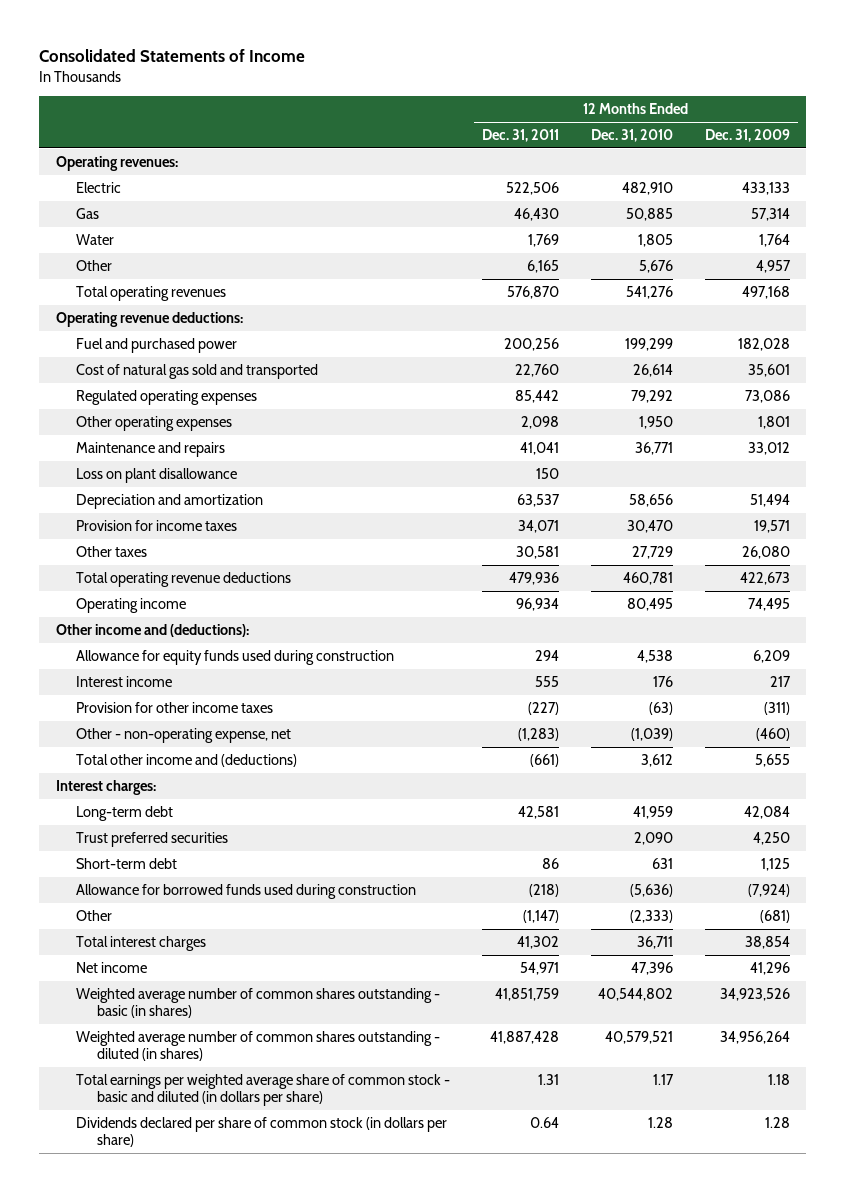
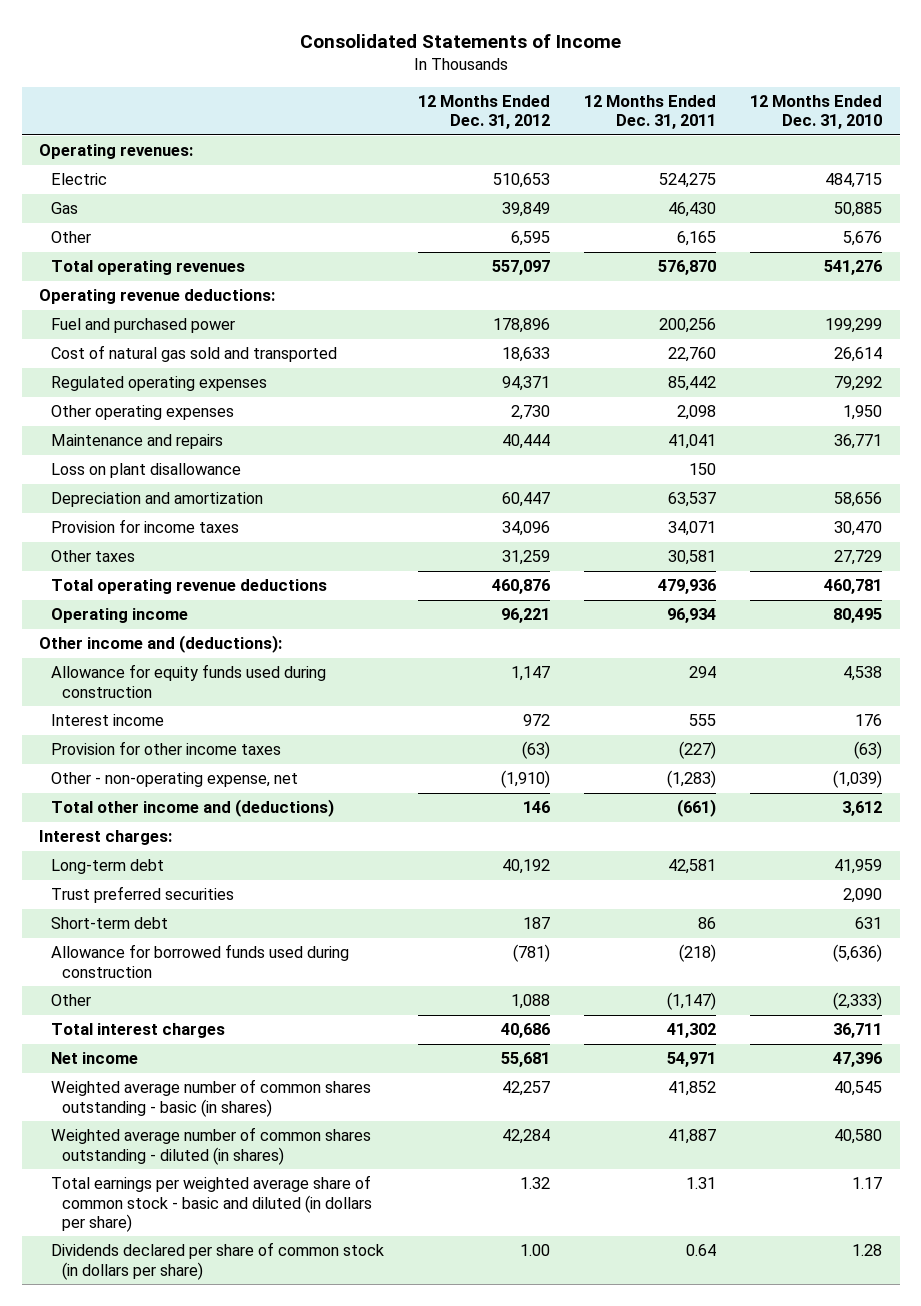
[705,129,791,143] Dec. 31, 2009 -> none
none -> [417,95,550,130] 12 Months Ended Dec. 31, 2012
[506,182,560,196] 522,506 -> [659,173,717,189] 524,275
[622,182,674,196] 482,910 -> [825,173,883,189] 484,715
[76,234,115,246] Water -> none
[495,988,560,1002] 41,851,759 -> [668,1081,717,1097] 41,852
[598,988,674,1002] 40,544,802 -> [834,1081,883,1097] 40,545
[490,1031,560,1045] 41,887,428 -> [668,1129,717,1145] 41,887
[605,1031,674,1045] 40,579,521 -> [834,1129,883,1145] 40,580

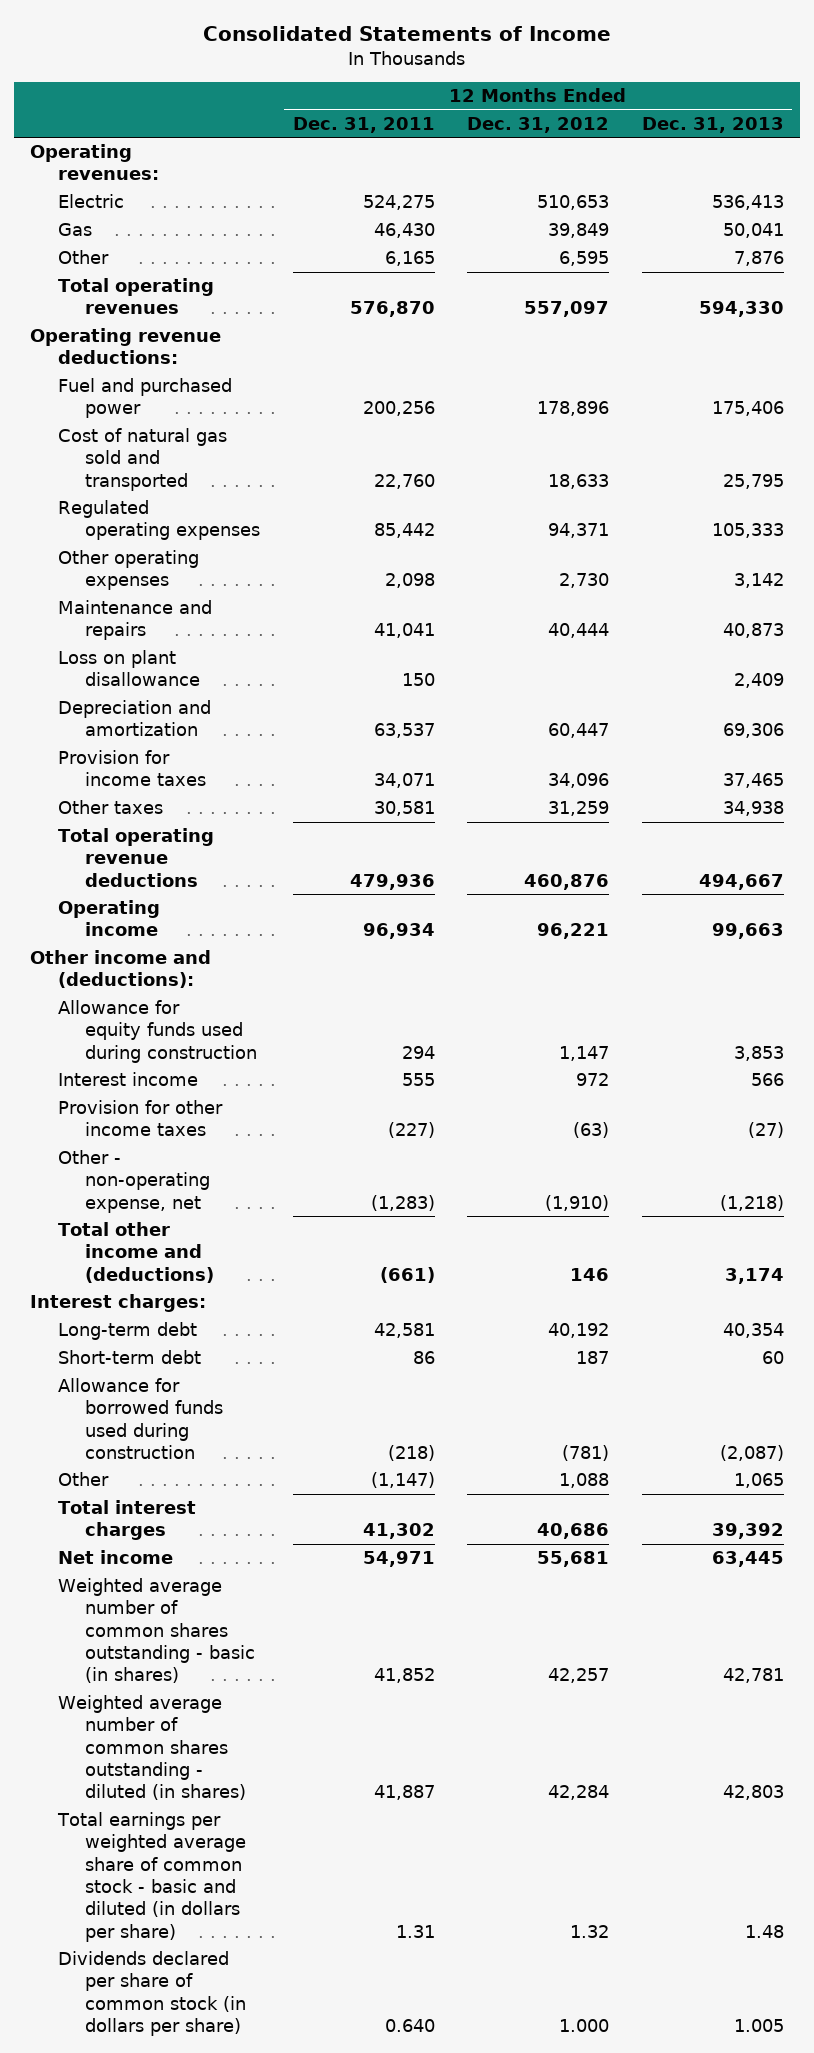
[750,95,883,130] 12 Months Ended Dec. 31, 2010 -> none
none -> [641,116,784,133] Dec. 31, 2013
[50,886,234,904] Trust preferred securities -> none
[519,1244,550,1257] 1.00 -> [559,2018,610,2032] 1.000
[686,1244,717,1257] 0.64 -> [384,2018,435,2032] 0.640

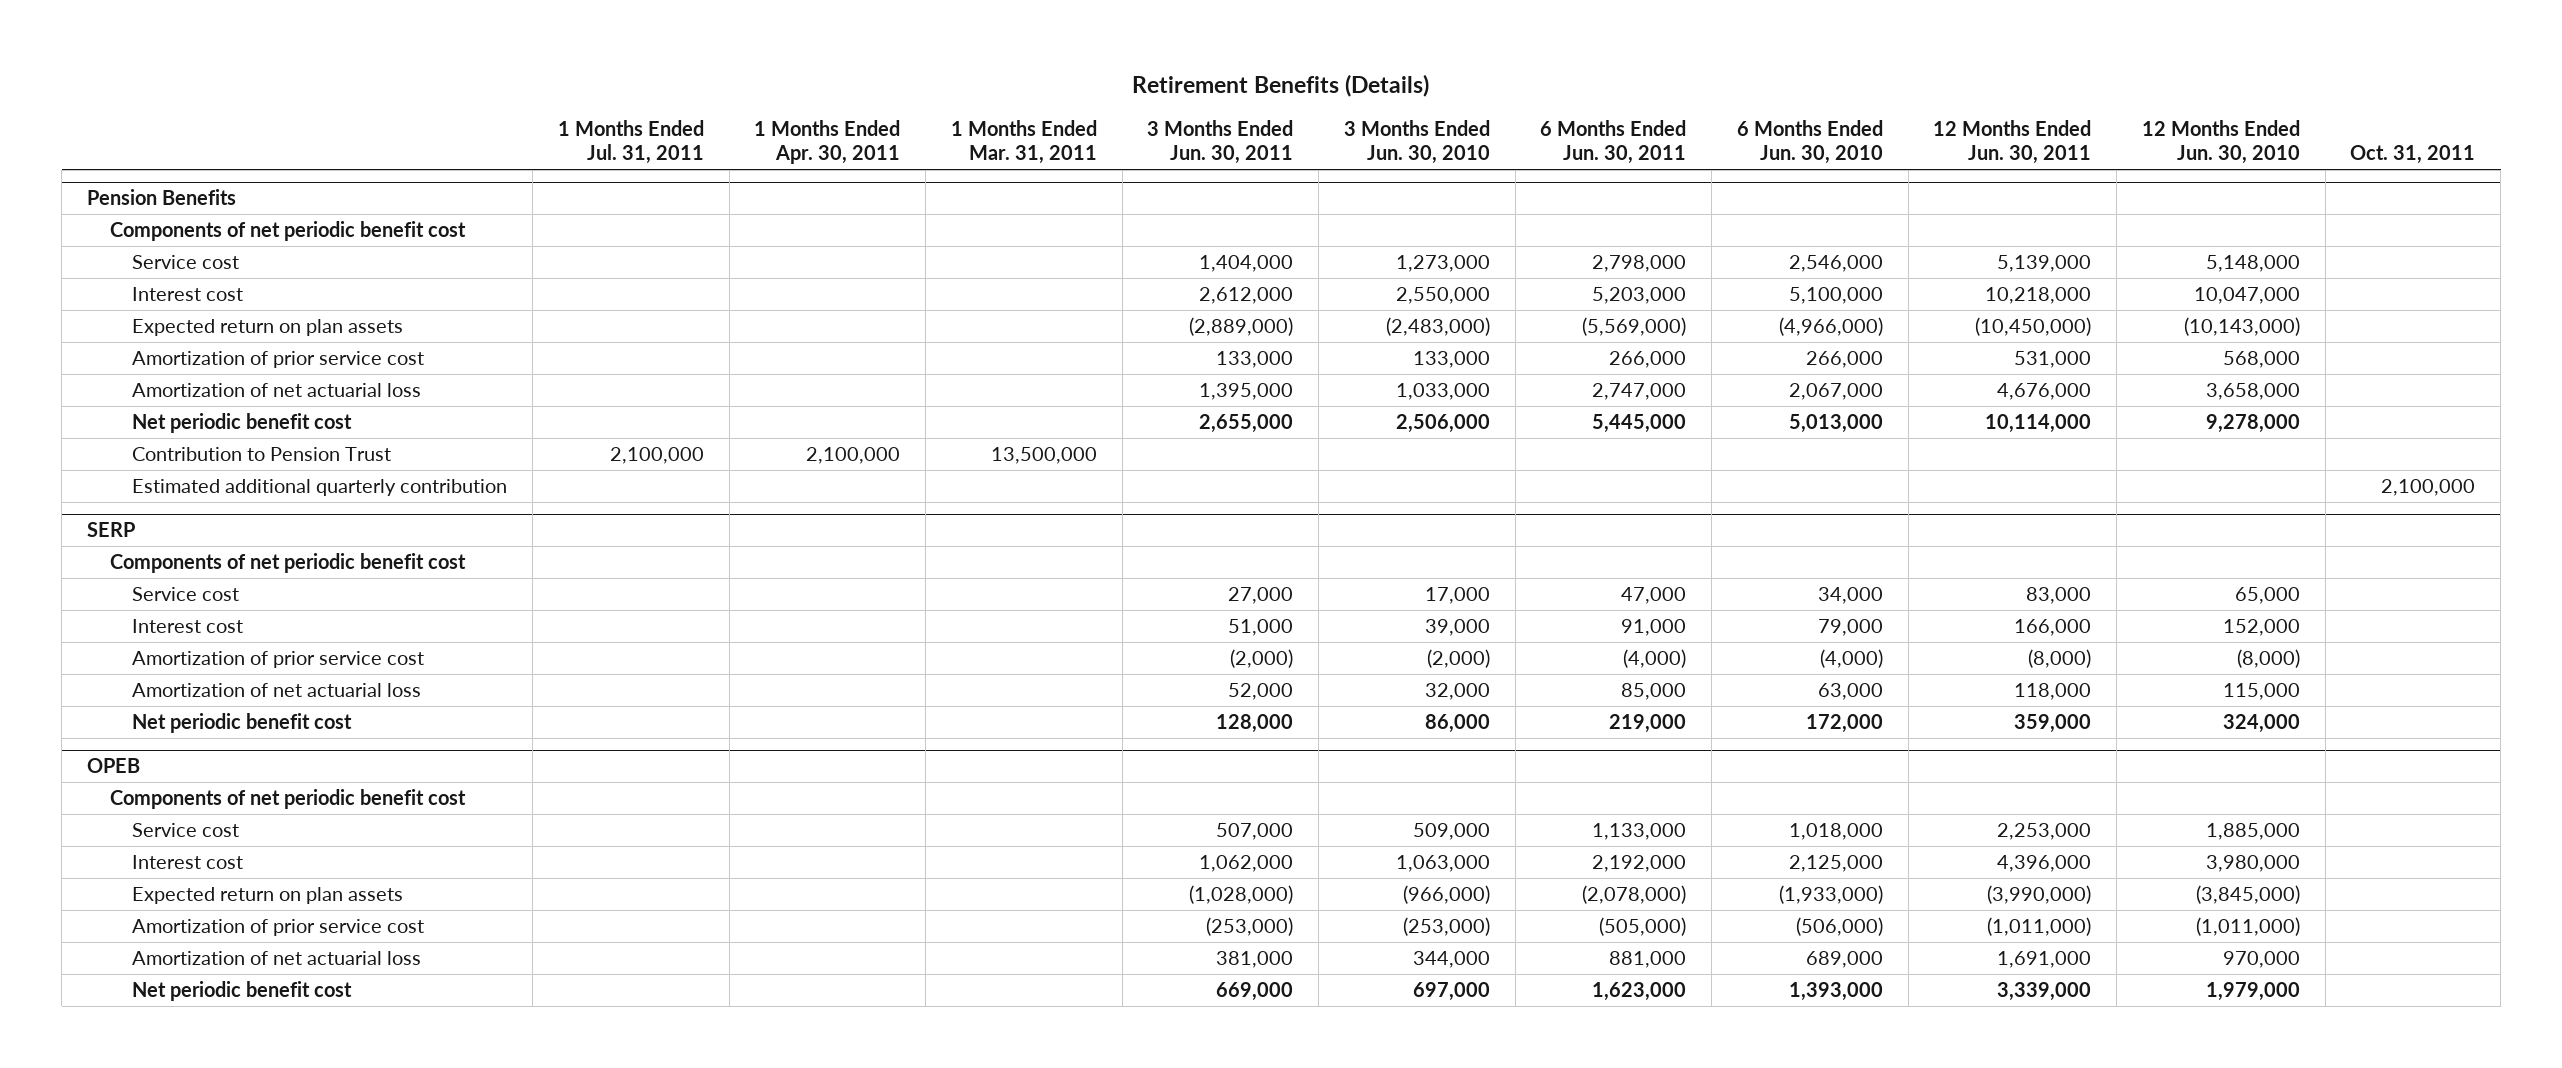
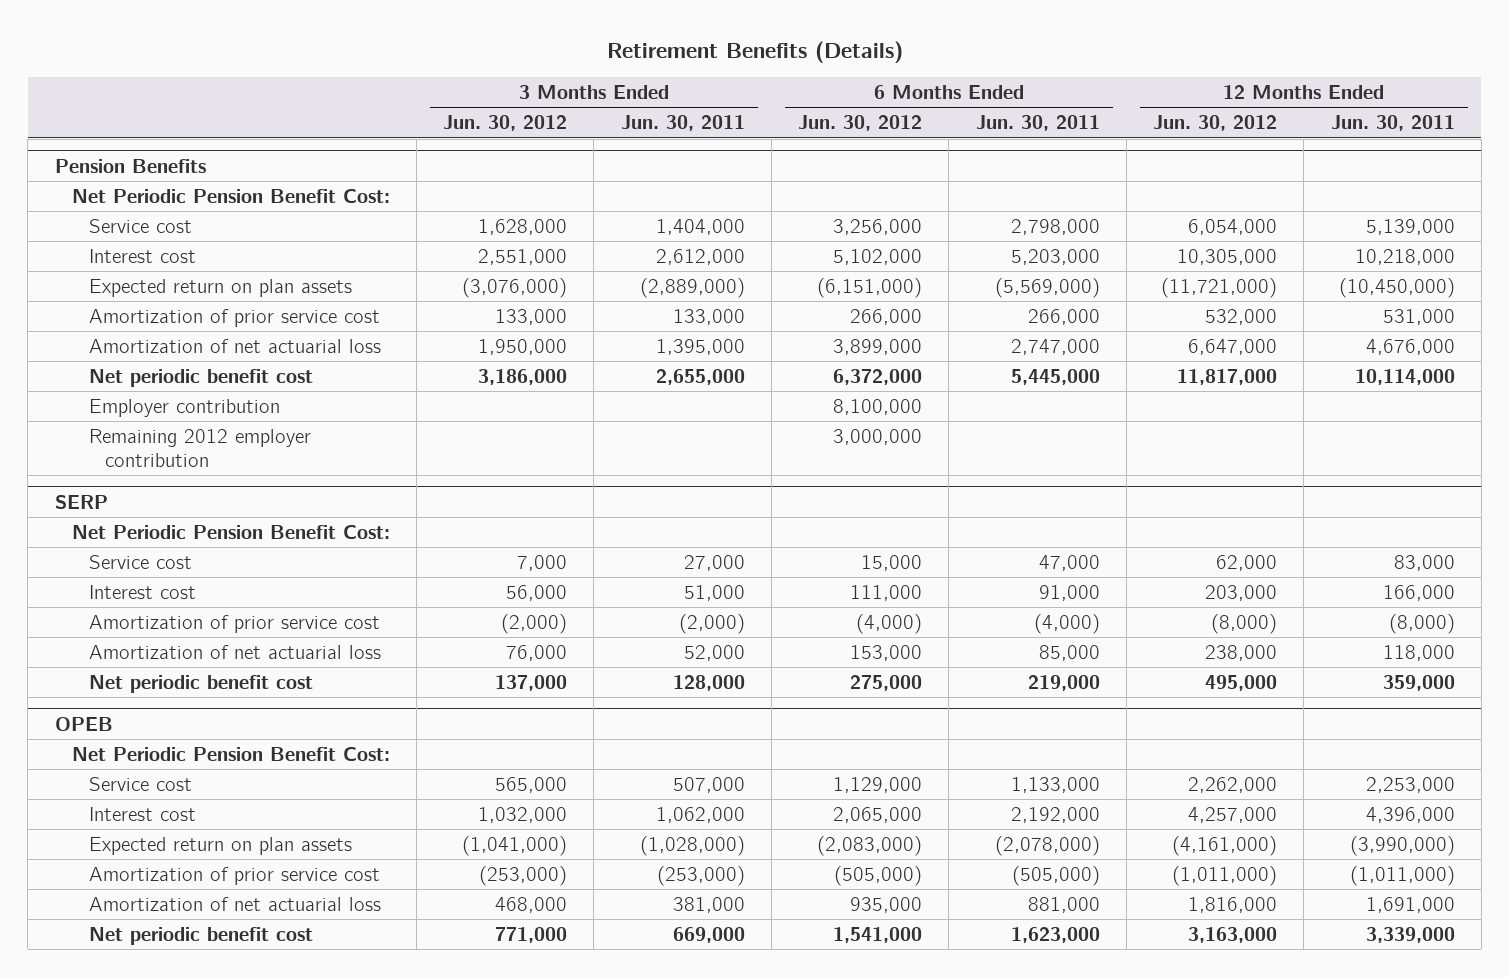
[557,120,704,165] 1 Months Ended Jul. 31, 2011 -> none
[754,120,901,165] 1 Months Ended Apr. 30, 2011 -> none
[950,120,1097,165] 1 Months Ended Mar. 31, 2011 -> none
[1343,120,1490,165] 3 Months Ended Jun. 30, 2010 -> none
[1736,120,1883,165] 6 Months Ended Jun. 30, 2010 -> none
[2141,120,2300,165] 12 Months Ended Jun. 30, 2010 -> none
[2350,145,2476,165] Oct. 31, 2011 -> none
none -> [443,115,568,132] Jun. 30, 2012
none -> [798,115,923,132] Jun. 30, 2012
none -> [1153,115,1278,132] Jun. 30, 2012
[109,221,466,242] Components of net periodic benefit cost -> [71,188,390,203] Net Periodic Pension Benefit Cost:
[132,479,508,497] Estimated additional quarterly contribution -> none
[132,447,392,462] Contribution to Pension Trust -> [88,398,280,417] Employer contribution
none -> [88,428,311,467] Remaining 2012 employer contribution
[109,553,466,574] Components of net periodic benefit cost -> [71,524,390,539] Net Periodic Pension Benefit Cost:
[109,789,466,810] Components of net periodic benefit cost -> [71,746,390,761] Net Periodic Pension Benefit Cost:

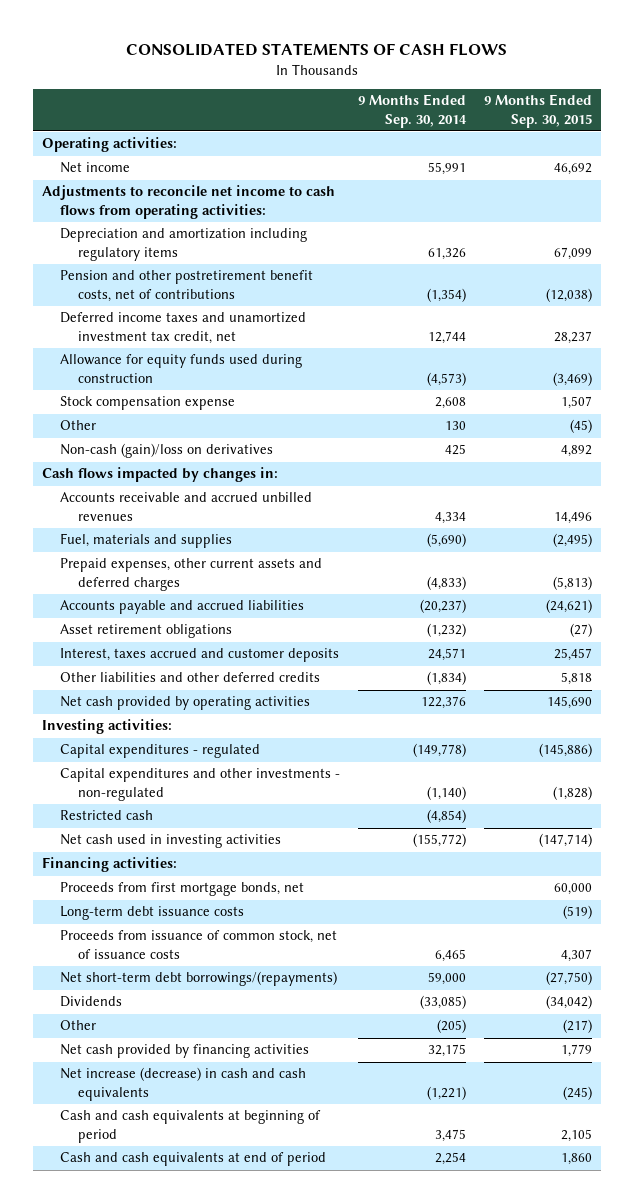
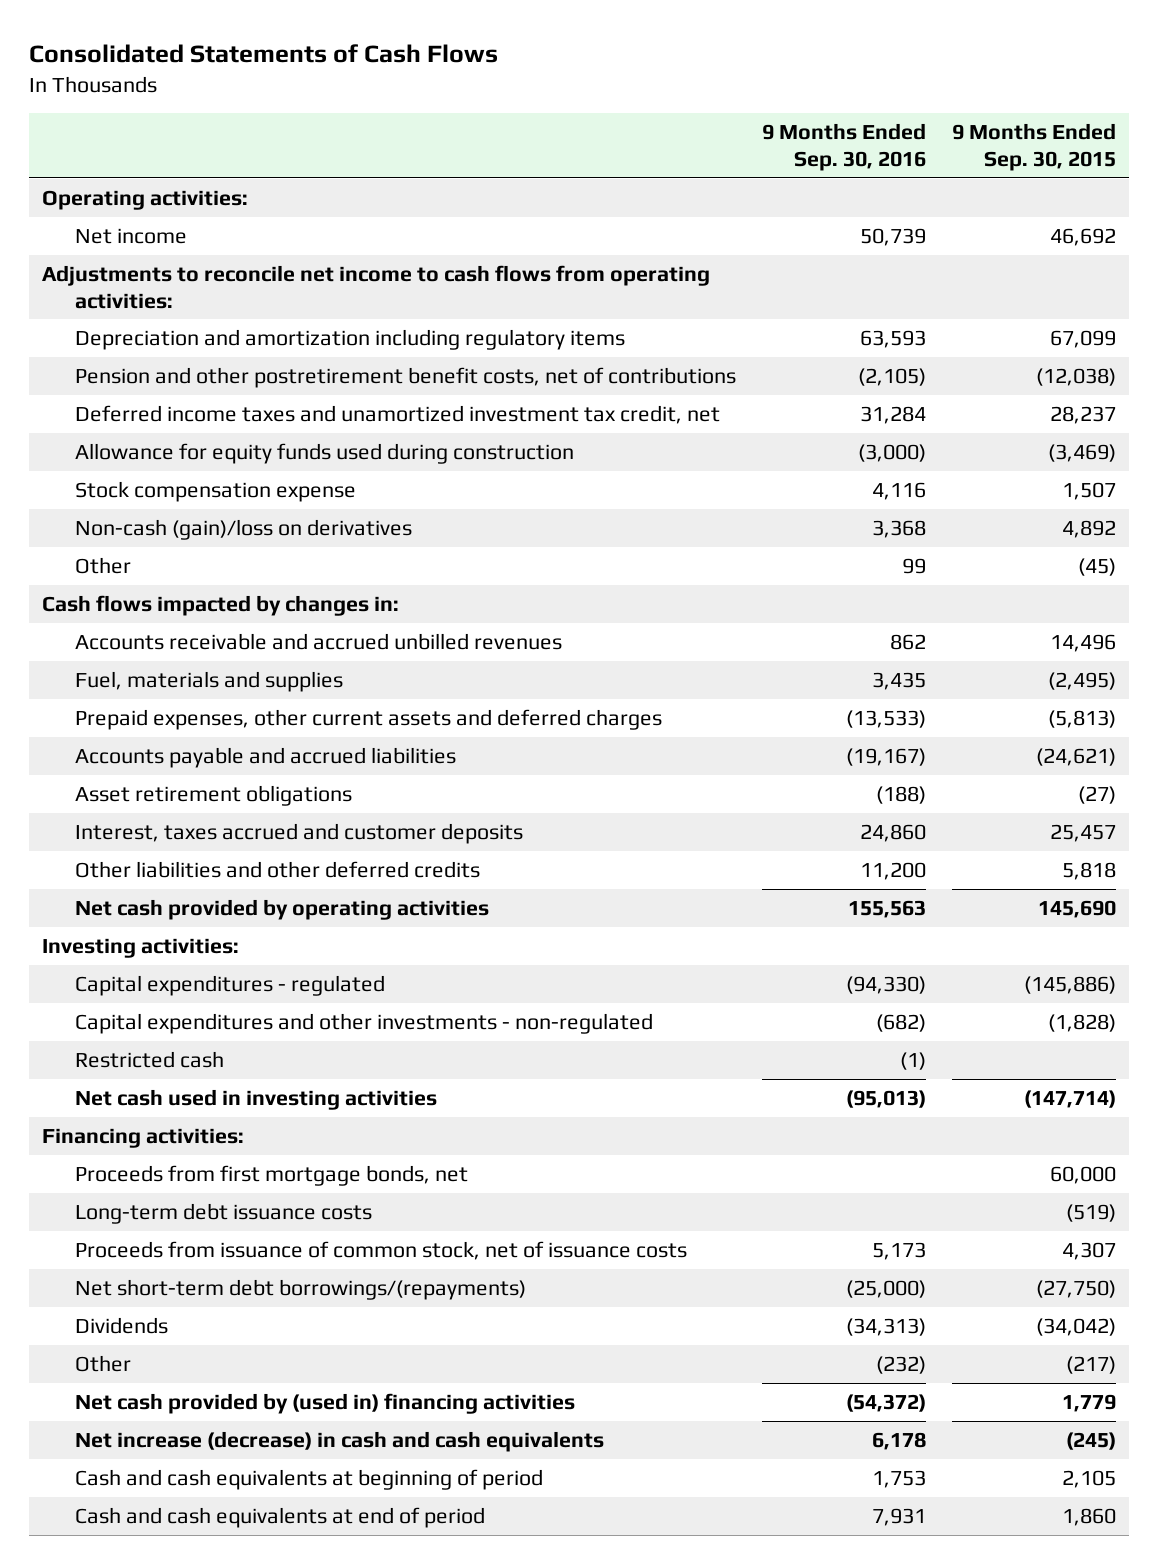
[126,43,508,57] CONSOLIDATED STATEMENTS OF CASH FLOWS -> [28,44,498,64] Consolidated Statements of Cash Flows
[358,94,468,128] 9 Months Ended Sep. 30, 2014 -> none
none -> [761,123,926,171] 9 Months Ended Sep. 30, 2016
[60,420,97,431] Other -> [75,556,132,574] Other
[60,1044,310,1059] Net cash provided by financing activities -> [75,1392,576,1414] Net cash provided by (used in) financing activities

